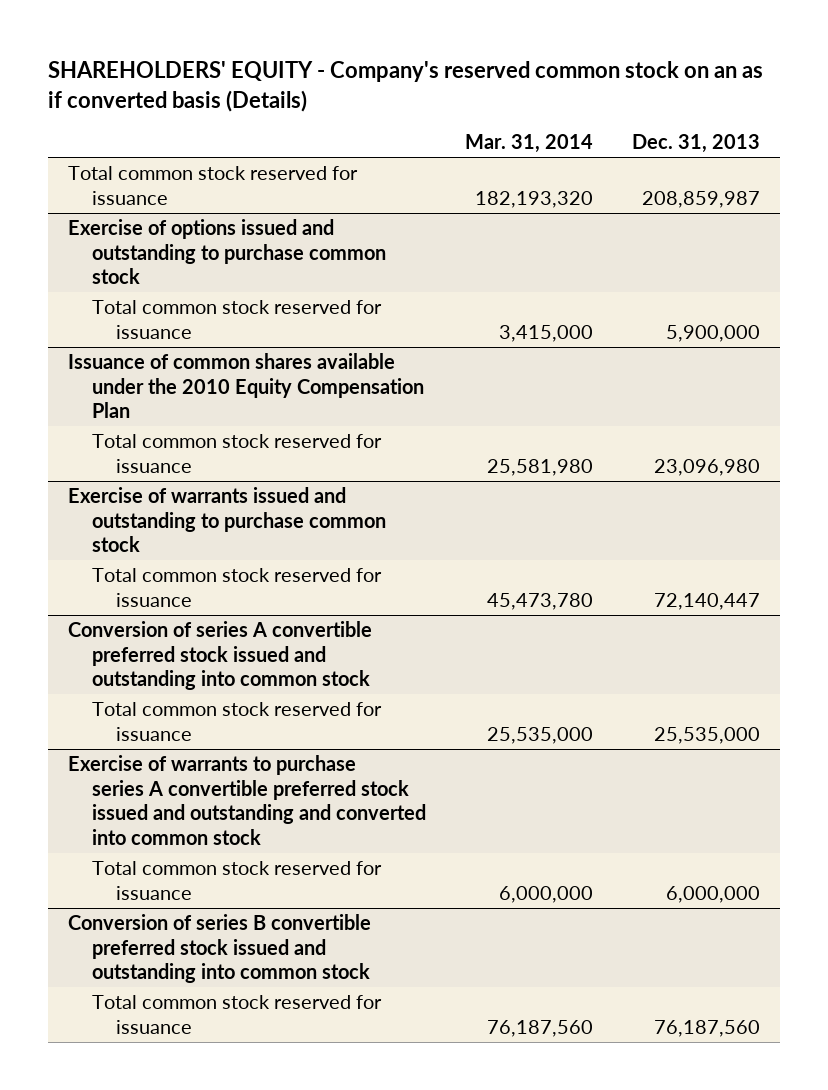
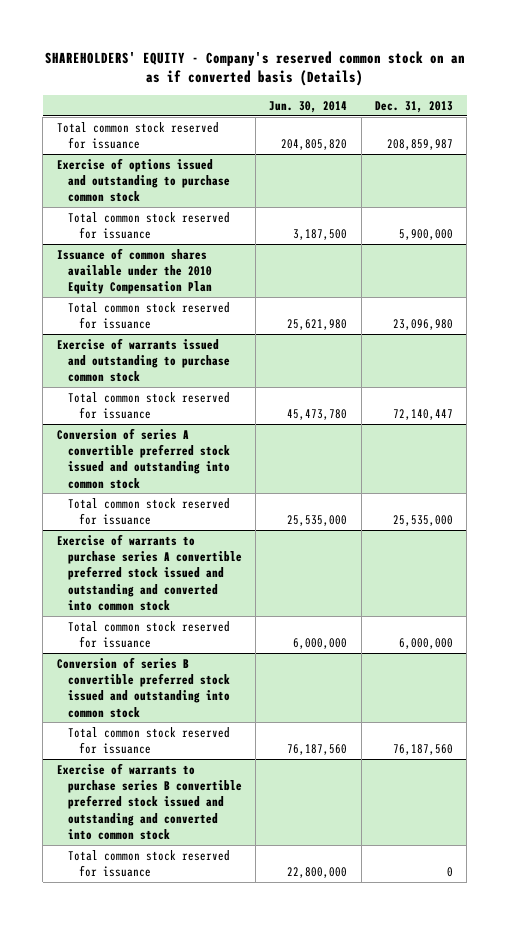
[465,134,594,154] Mar. 31, 2014 -> none
none -> [269,100,348,113] Jun. 30, 2014
none -> [56,762,242,841] Exercise of warrants to purchase series B convertible preferred stock issued and outstanding and converted into common stock
none -> [67,849,230,878] Total common stock reserved for issuance

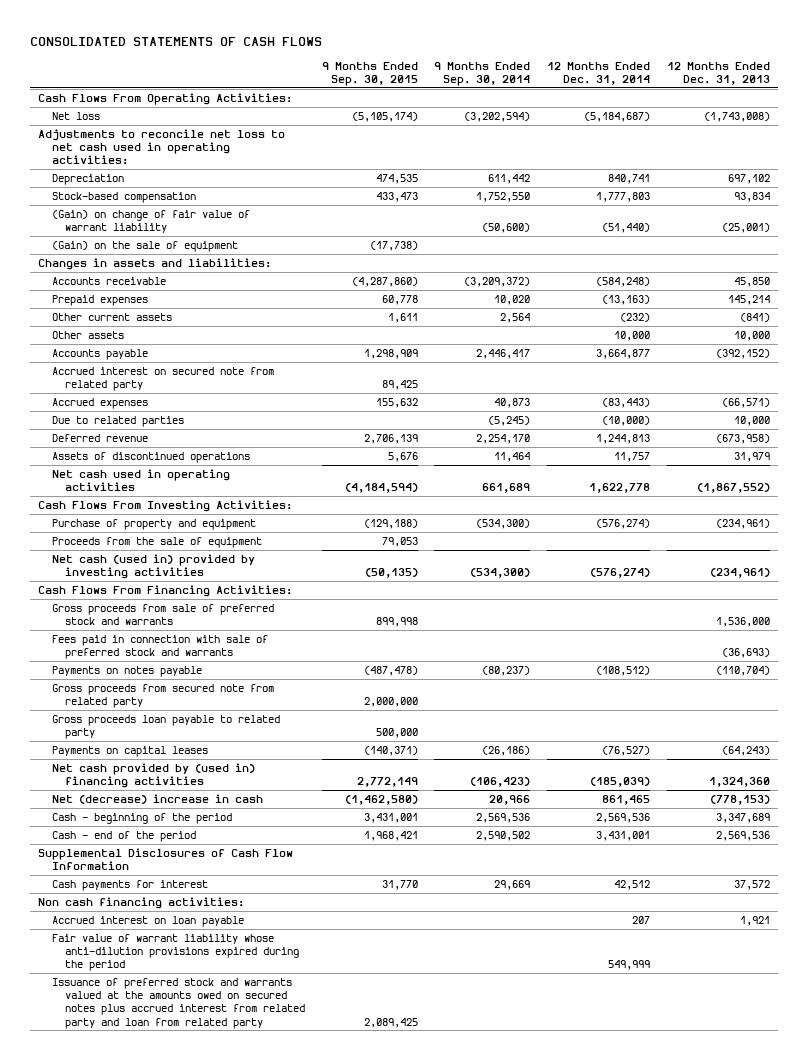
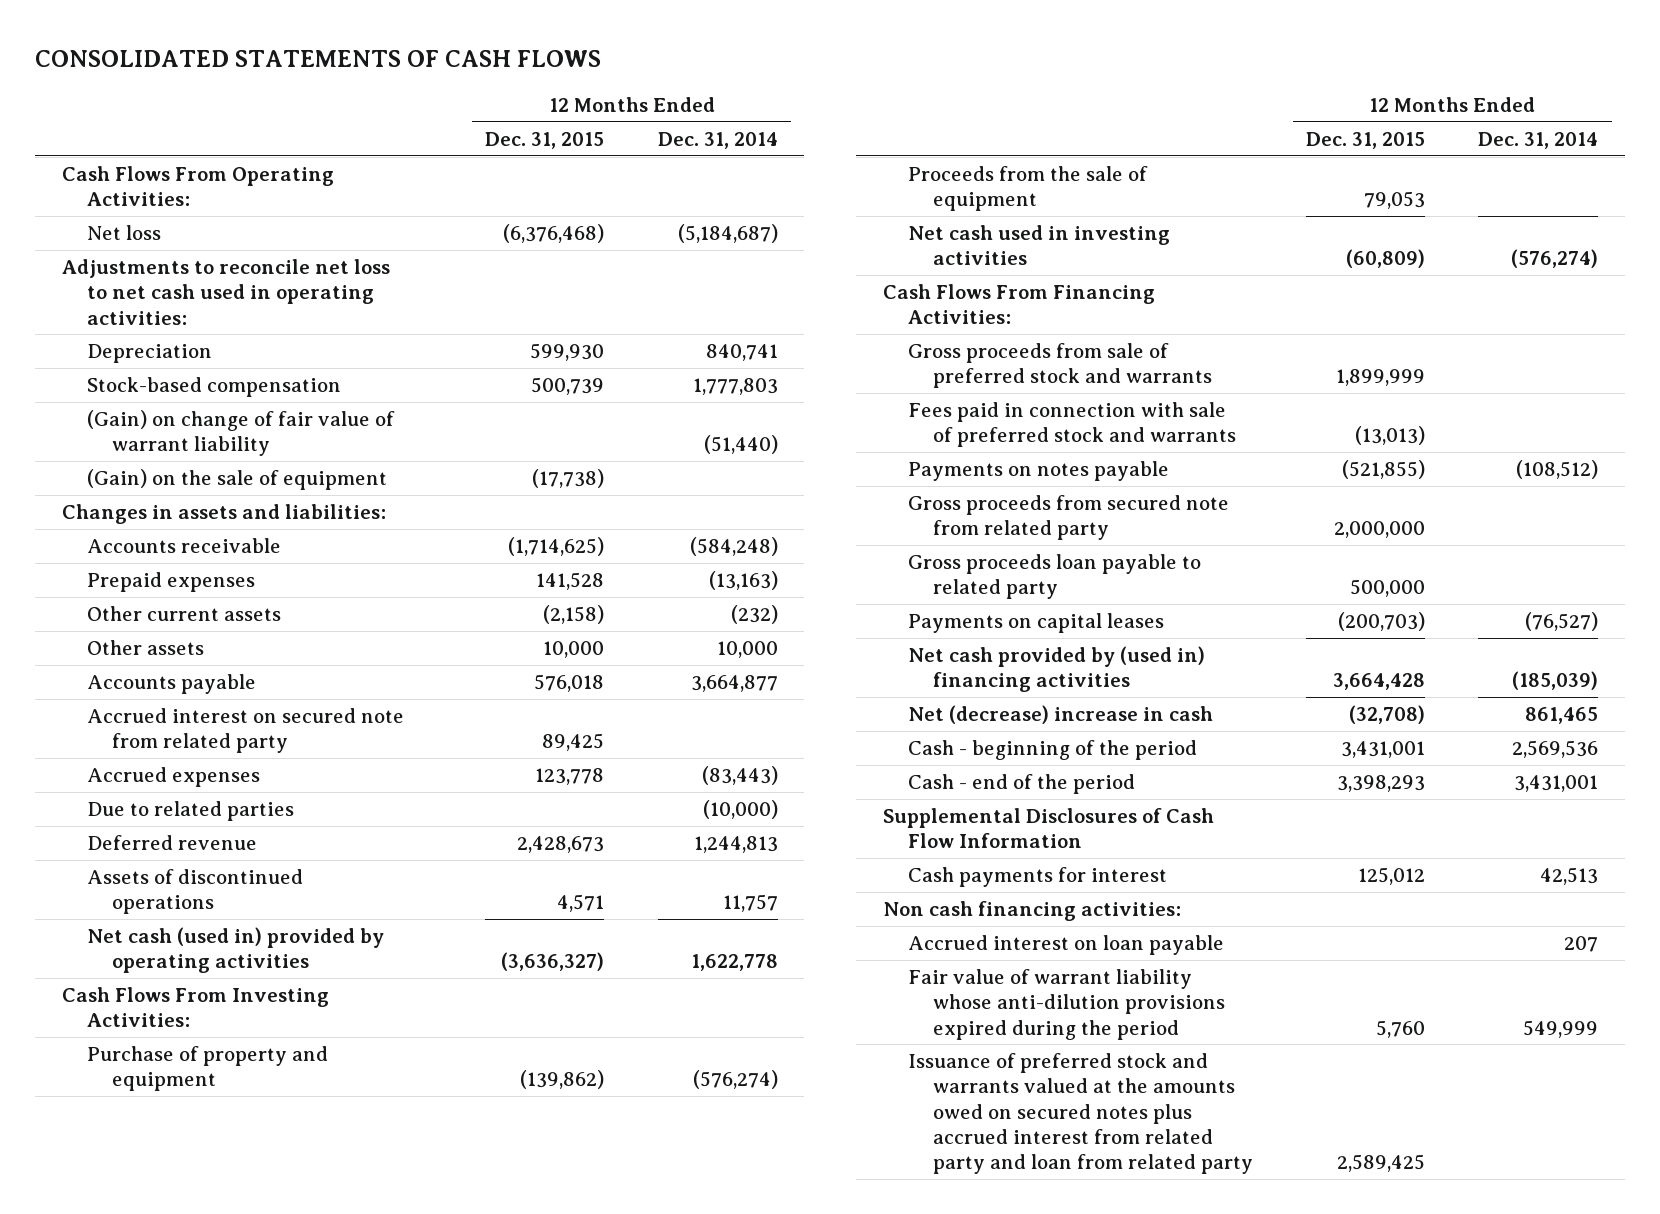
[321,61,418,86] 9 Months Ended Sep. 30, 2015 -> none
[434,61,531,86] 9 Months Ended Sep. 30, 2014 -> none
[666,61,770,85] 12 Months Ended Dec. 31, 2013 -> none
none -> [485,131,605,149] Dec. 31, 2015
[51,468,230,492] Net cash used in operating activities -> [87,927,385,974] Net cash (used in) provided by operating activities
[51,553,255,580] Net cash (used in) provided by investing activities -> [907,225,1170,266] Net cash used in investing activities
[614,879,651,890] 42,512 -> [1540,867,1599,886] 42,513

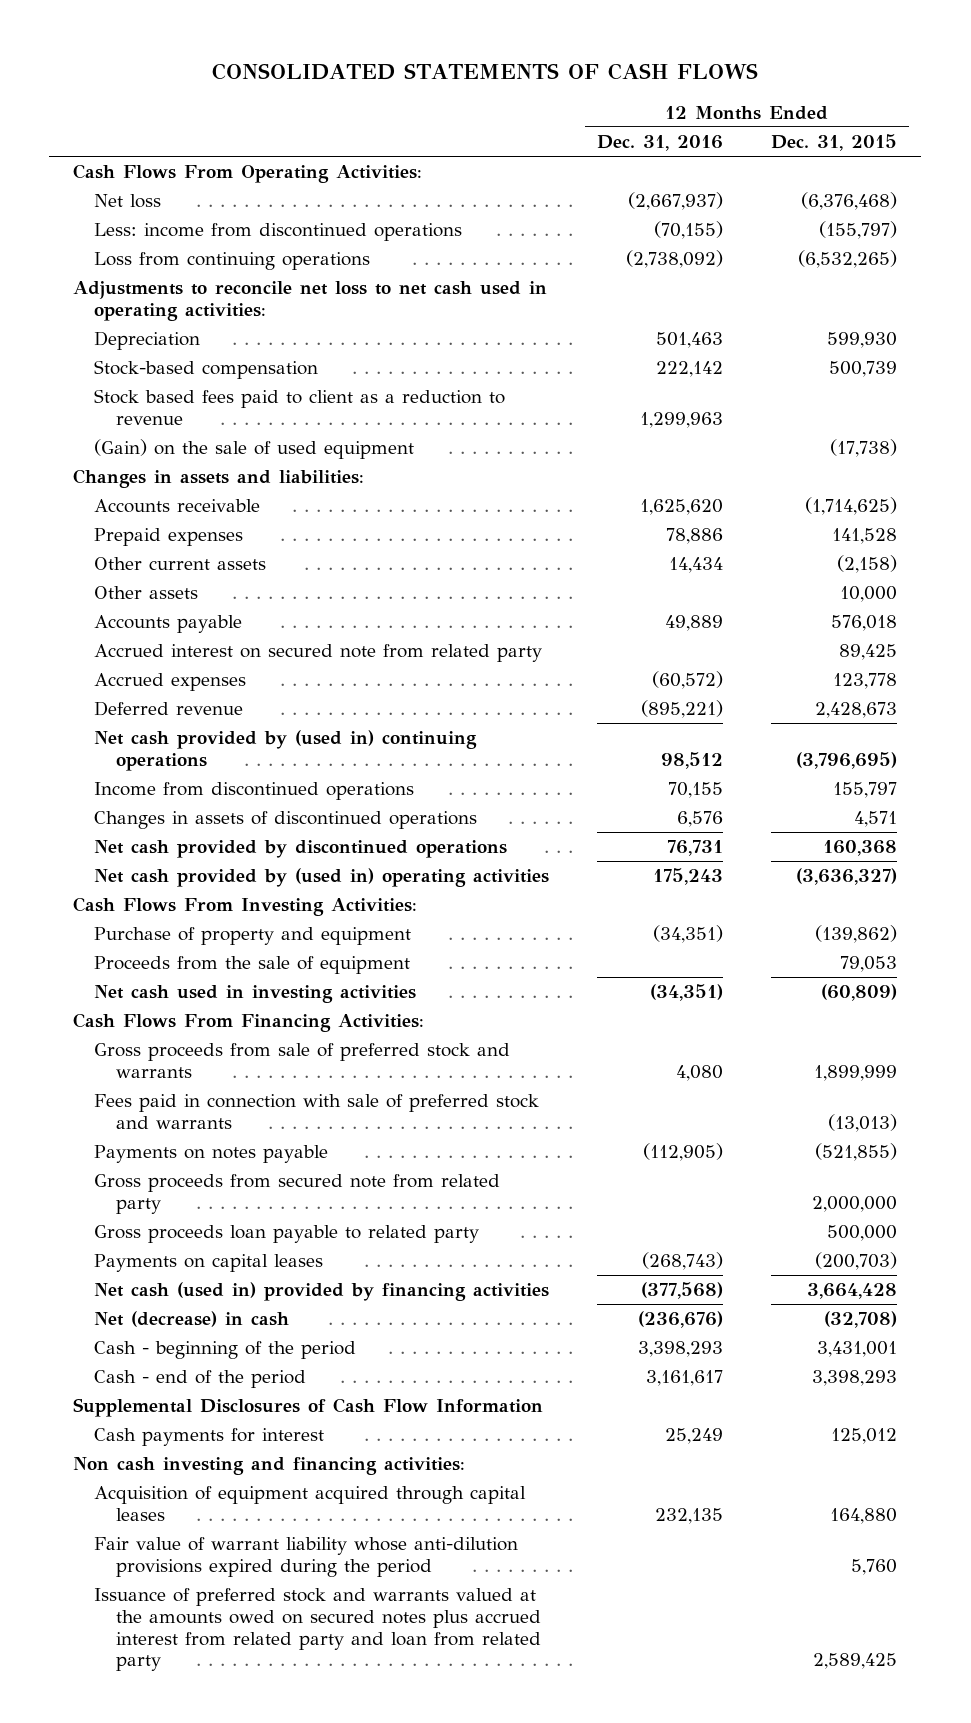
[657,131,778,149] Dec. 31, 2014 -> none
none -> [597,134,724,151] Dec. 31, 2016
none -> [94,223,463,242] Less: income from discontinued operations
none -> [94,252,371,271] Loss from continuing operations
[87,410,396,457] (Gain) on change of fair value of warrant liability -> none
none -> [94,389,506,425] Stock based fees paid to client as a reduction to revenue
[87,469,388,491] (Gain) on the sale of equipment -> [94,439,415,460] (Gain) on the sale of used equipment
[87,801,295,822] Due to related parties -> none
none -> [94,730,478,771] Net cash provided by (used in) continuing operations
none -> [94,782,415,801] Income from discontinued operations
[87,869,304,915] Assets of discontinued operations -> [94,811,478,830] Changes in assets of discontinued operations
none -> [94,840,508,859] Net cash provided by discontinued operations
[87,927,385,974] Net cash (used in) provided by operating activities -> [94,868,550,888] Net cash provided by (used in) operating activities
[907,646,1205,693] Net cash provided by (used in) financing activities -> [94,1282,550,1302] Net cash (used in) provided by financing activities
[907,705,1213,725] Net (decrease) increase in cash -> [94,1311,290,1328] Net (decrease) in cash
[907,935,1224,956] Accrued interest on loan payable -> none
[882,901,1181,922] Non cash financing activities: -> [73,1457,466,1476] Non cash investing and financing activities:
none -> [94,1486,527,1521] Acquisition of equipment acquired through capital leases

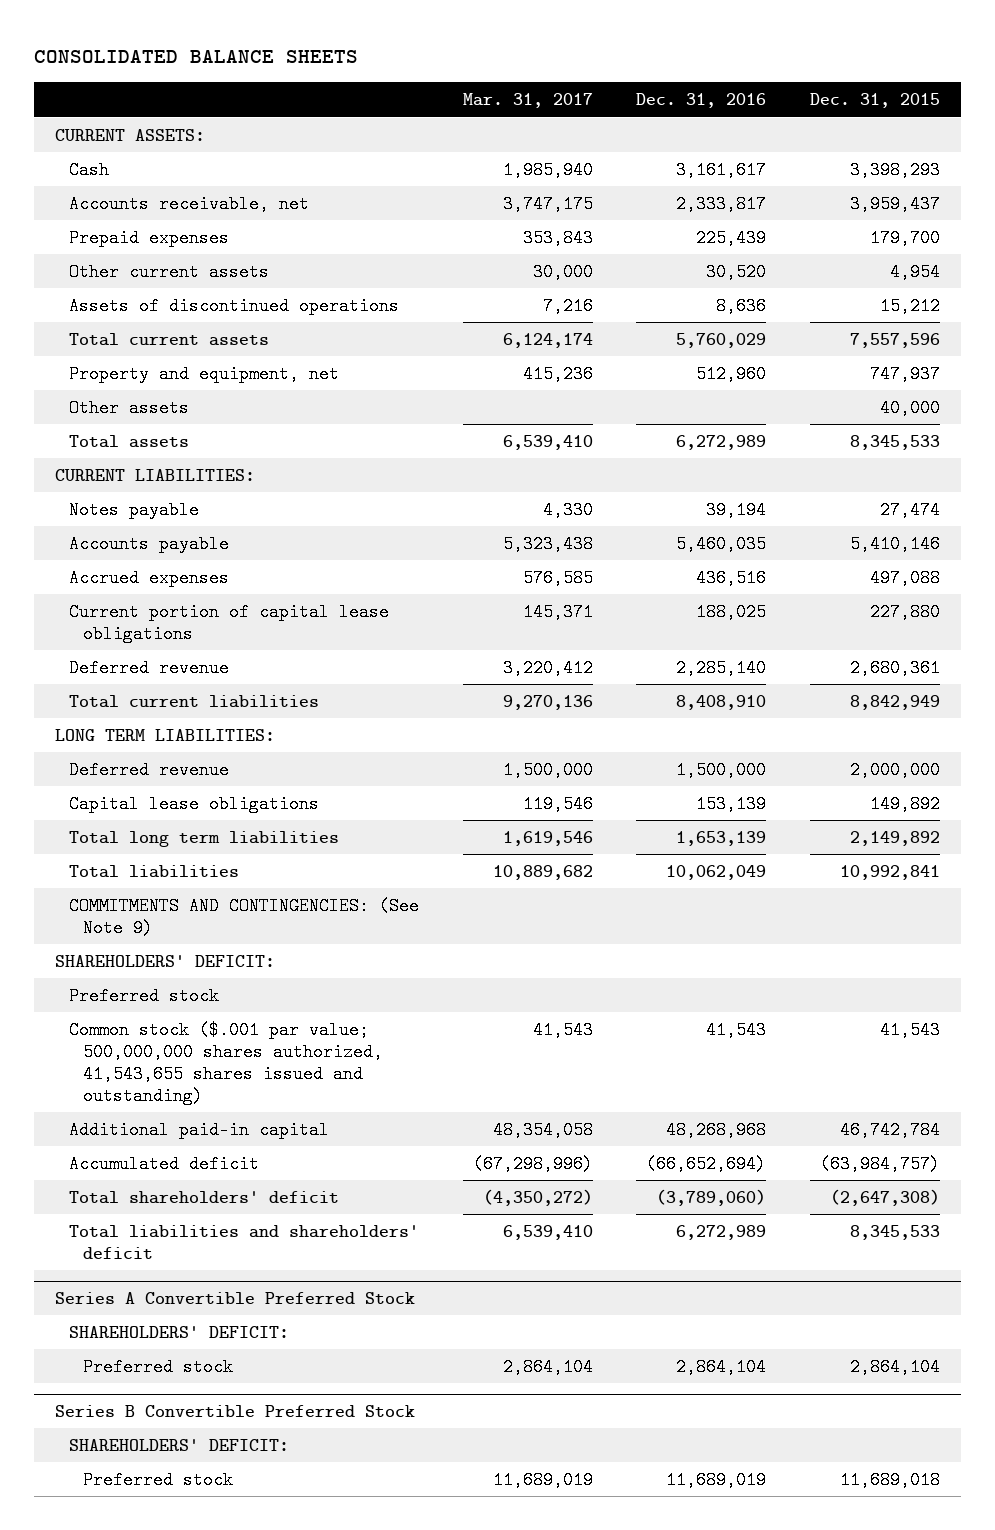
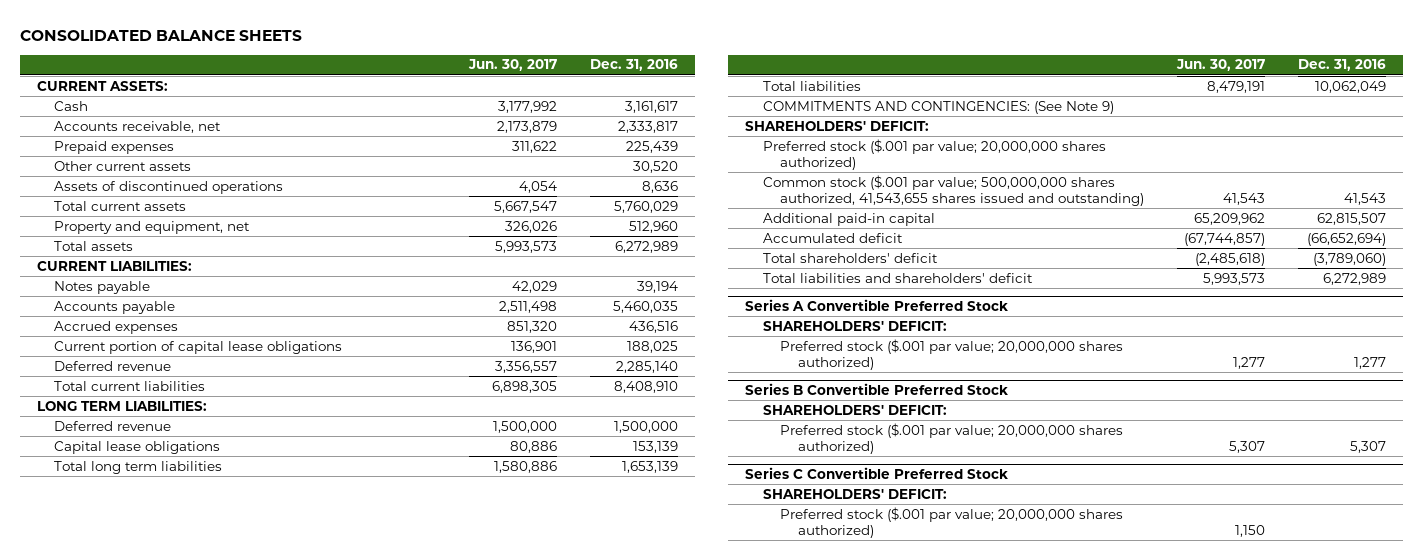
[462,93,593,109] Mar. 31, 2017 -> none
[809,93,940,109] Dec. 31, 2015 -> none
none -> [467,59,557,72] Jun. 30, 2017
[69,398,190,417] Other assets -> none
[69,986,220,1005] Preferred stock -> [762,138,1106,170] Preferred stock ($.001 par value; 20,000,000 shares authorized)
[666,1120,767,1139] 48,268,968 -> [1317,212,1387,225] 62,815,507
[82,1357,233,1376] Preferred stock -> [780,338,1124,370] Preferred stock ($.001 par value; 20,000,000 shares authorized)
[676,1357,767,1376] 2,864,104 -> [1354,356,1387,369] 1,277
[82,1470,233,1489] Preferred stock -> [780,422,1124,454] Preferred stock ($.001 par value; 20,000,000 shares authorized)
[666,1470,767,1489] 11,689,019 -> [1350,440,1387,453] 5,307
none -> [744,466,1008,479] Series C Convertible Preferred Stock
none -> [762,488,947,499] SHAREHOLDERS' DEFICIT:
none -> [780,506,1124,538] Preferred stock ($.001 par value; 20,000,000 shares authorized)

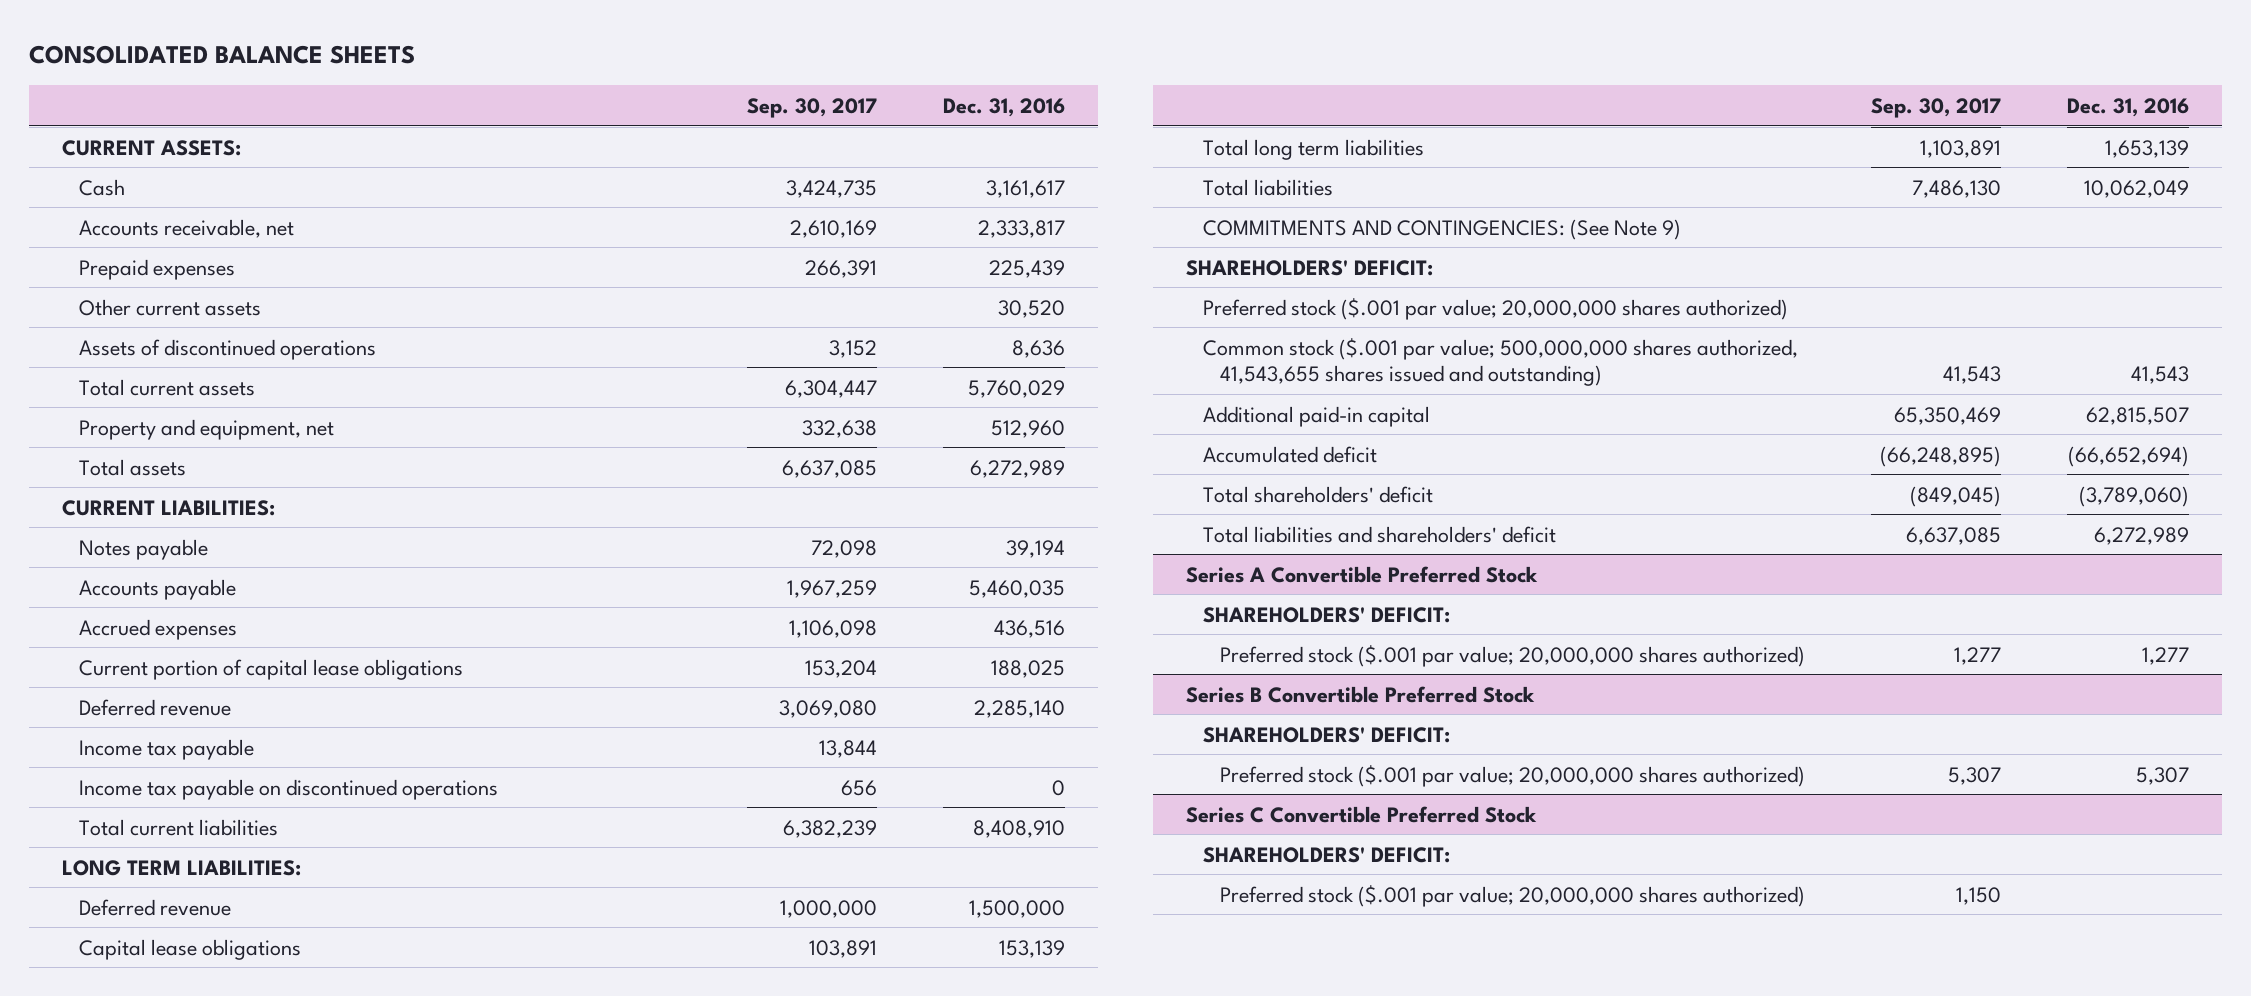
[467,59,557,72] Jun. 30, 2017 -> none
none -> [746,98,877,119] Sep. 30, 2017
none -> [78,738,254,760] Income tax payable
none -> [78,778,498,800] Income tax payable on discontinued operations

